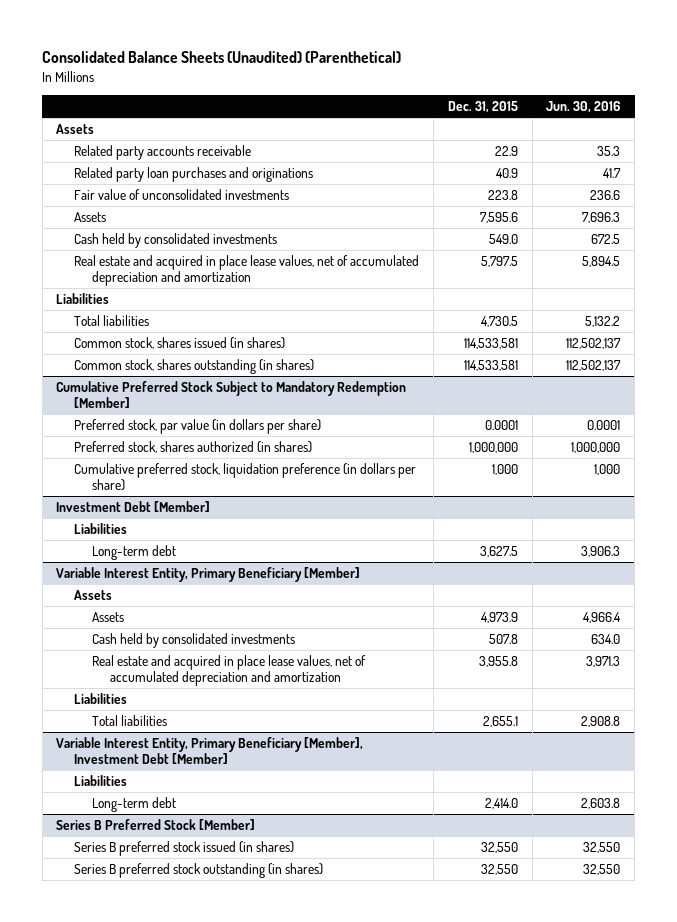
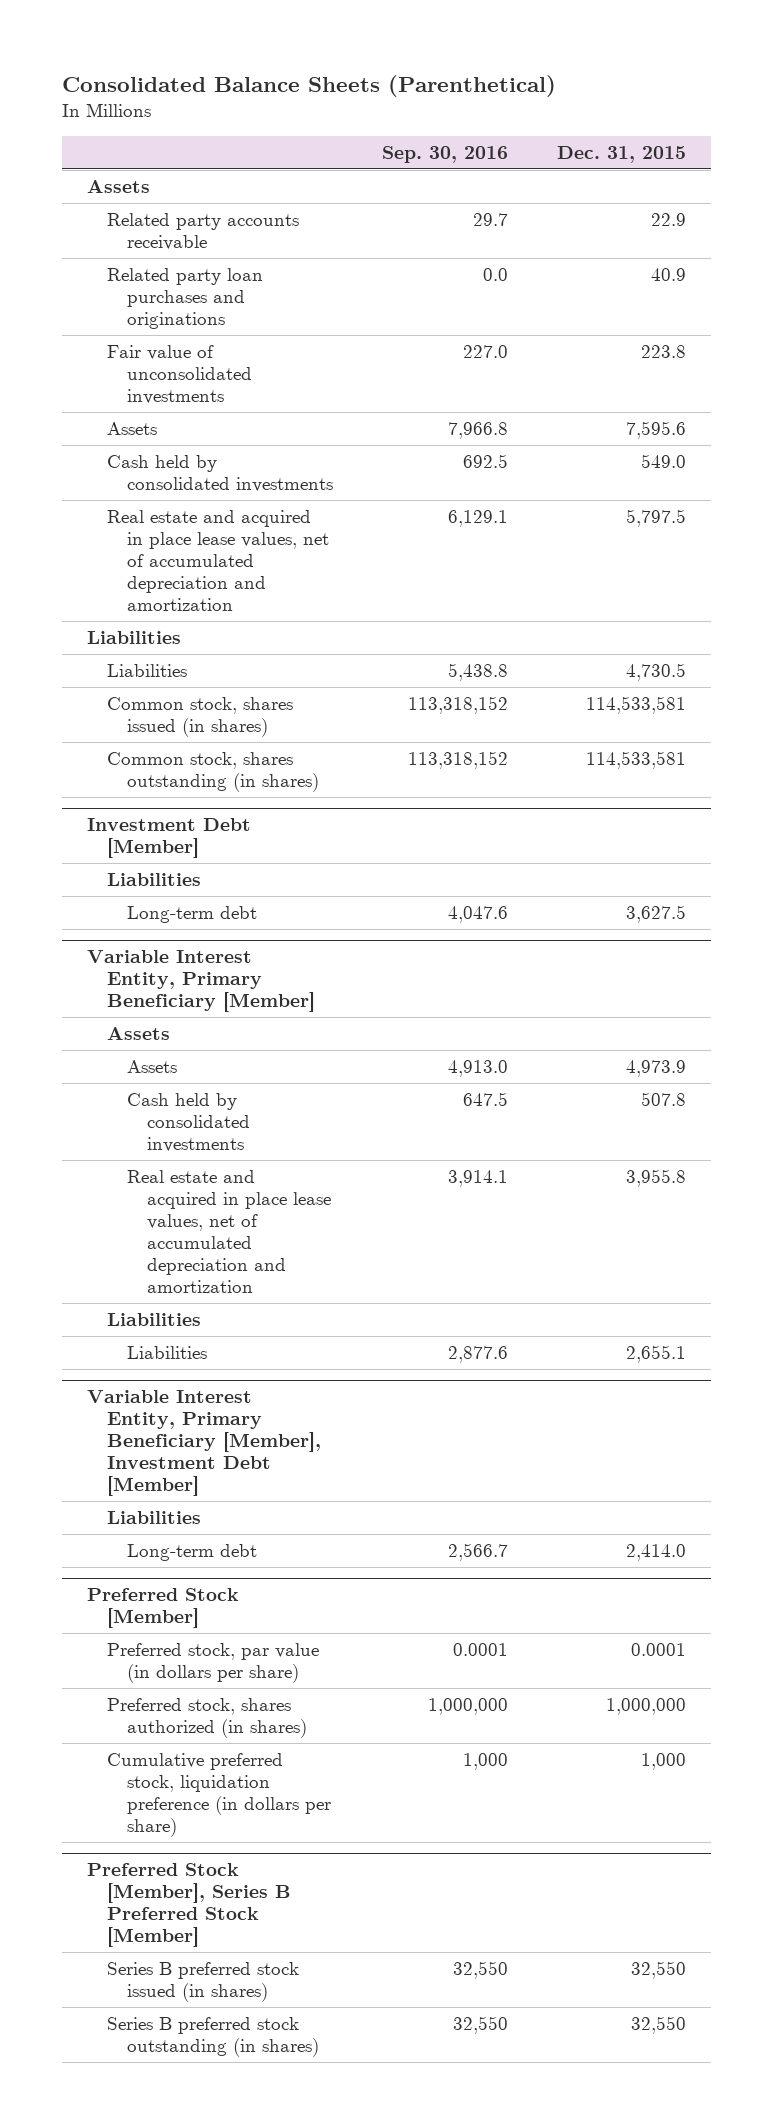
[42,51,402,64] Consolidated Balance Sheets (Unaudited) (Parenthetical) -> [62,74,557,97] Consolidated Balance Sheets (Parenthetical)
[546,101,621,114] Jun. 30, 2016 -> none
none -> [382,145,509,163] Sep. 30, 2016
[74,314,150,326] Total liabilities -> [106,663,187,677] Liabilities
[56,380,407,408] Cumulative Preferred Stock Subject to Mandatory Redemption [Member] -> none
[74,418,322,434] Preferred stock, par value (in dollars per share) -> none
[74,440,313,453] Preferred stock, shares authorized (in shares) -> none
[74,462,417,491] Cumulative preferred stock, liquidation preference (in dollars per share) -> none
[92,714,168,726] Total liabilities -> [126,1345,207,1359] Liabilities
none -> [86,1587,239,1628] Preferred Stock [Member]
none -> [106,1642,319,1683] Preferred stock, par value (in dollars per share)
none -> [106,1697,307,1738] Preferred stock, shares authorized (in shares)
none -> [106,1752,331,1838] Cumulative preferred stock, liquidation preference (in dollars per share)
[56,818,256,830] Series B Preferred Stock [Member] -> [86,1862,291,1948] Preferred Stock [Member], Series B Preferred Stock [Member]

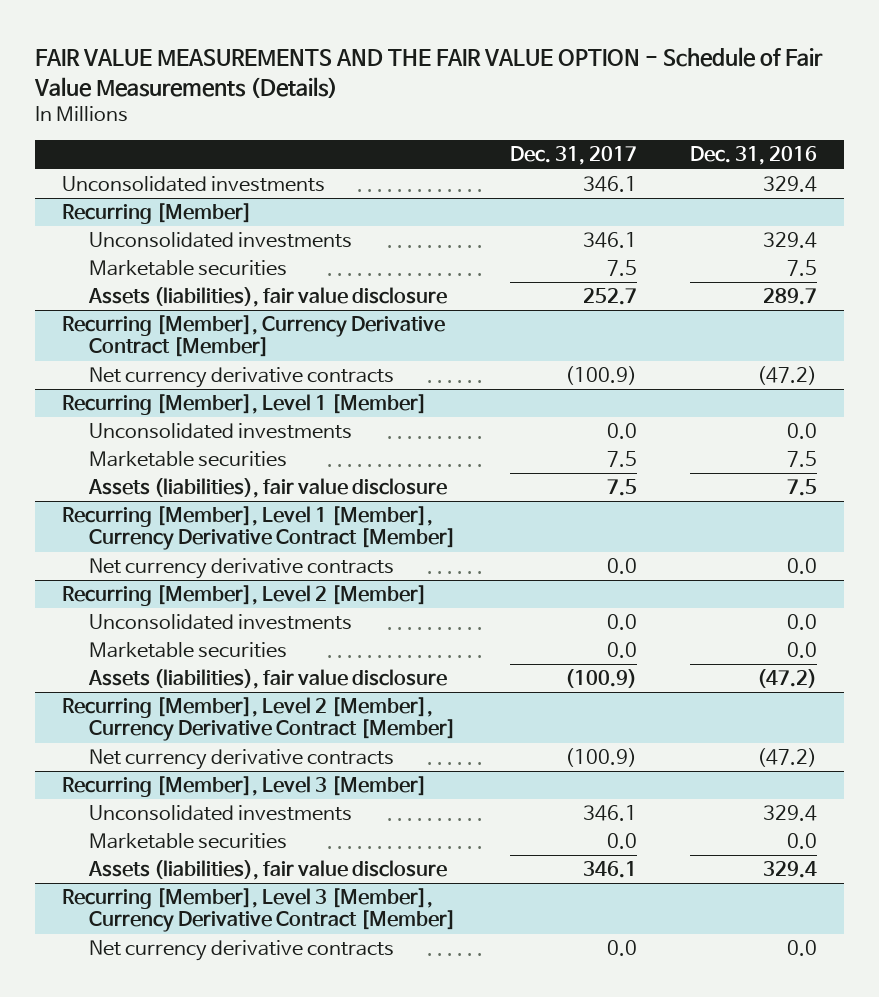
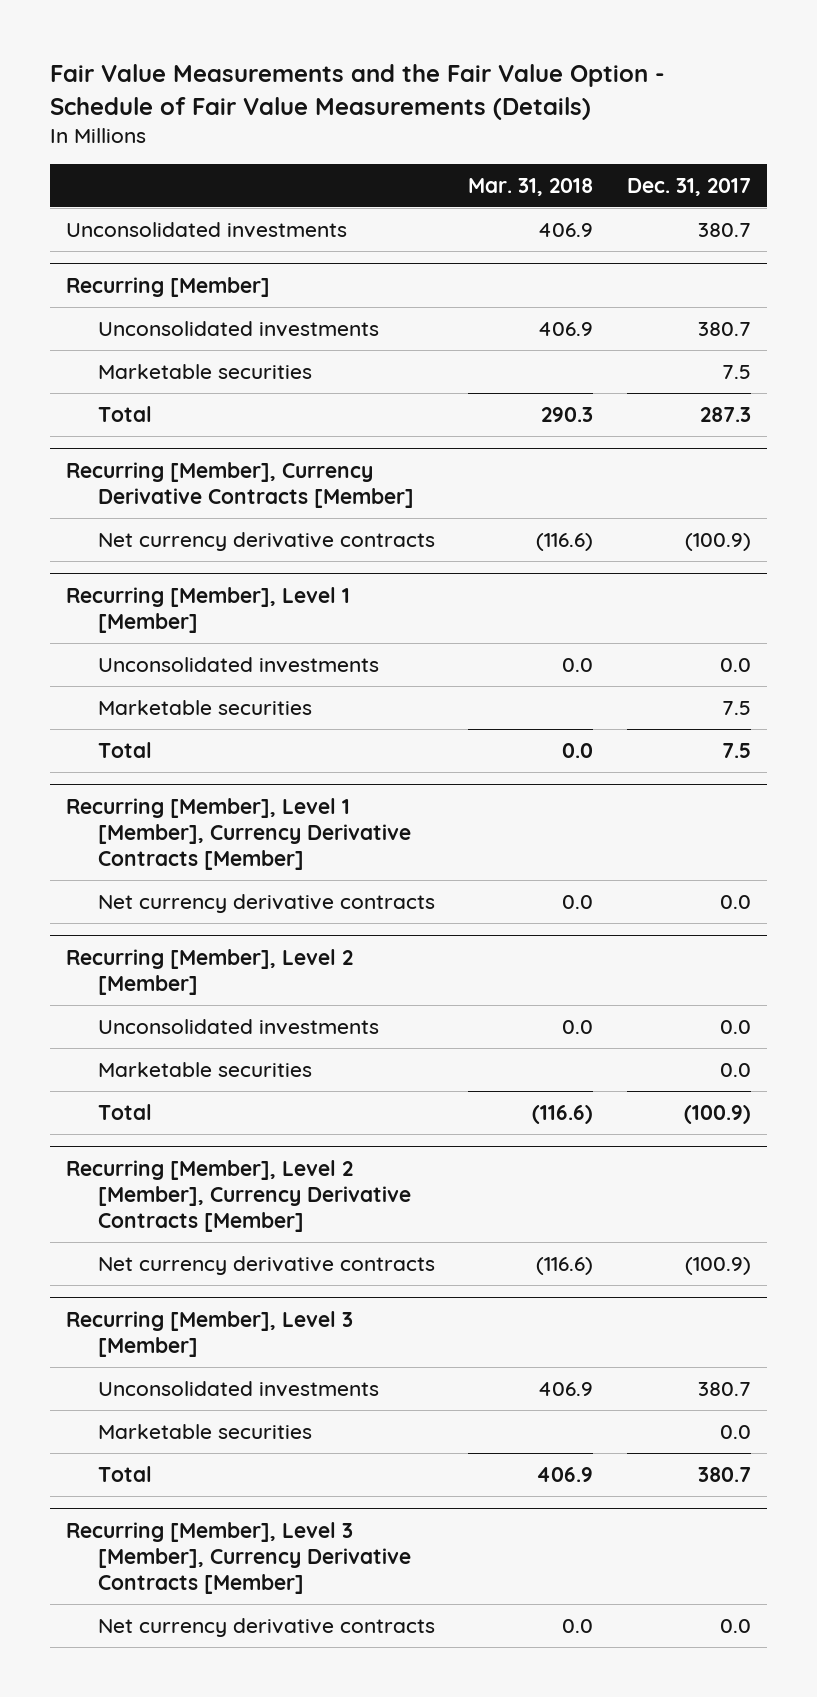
[34,47,824,99] FAIR VALUE MEASUREMENTS AND THE FAIR VALUE OPTION - Schedule of Fair Value Measurements (Details) -> [49,64,665,120] Fair Value Measurements and the Fair Value Option - Schedule of Fair Value Measurements (Details)
[690,146,818,166] Dec. 31, 2016 -> none
none -> [468,177,594,196] Mar. 31, 2018
[582,176,637,193] 346.1 -> [697,222,751,237] 380.7
[582,232,637,249] 346.1 -> [697,321,751,336] 380.7
[88,287,448,308] Assets (liabilities), fair value disclosure -> none
none -> [97,405,152,422] Total
[61,315,445,358] Recurring [Member], Currency Derivative Contract [Member] -> [66,461,414,508] Recurring [Member], Currency Derivative Contracts [Member]
[88,478,448,499] Assets (liabilities), fair value disclosure -> [97,741,152,758] Total
[61,506,457,551] Recurring [Member], Level 1 [Member], Currency Derivative Contract [Member] -> [66,797,411,870] Recurring [Member], Level 1 [Member], Currency Derivative Contracts [Member]
[88,669,448,690] Assets (liabilities), fair value disclosure -> [97,1103,152,1120] Total
[61,697,457,742] Recurring [Member], Level 2 [Member], Currency Derivative Contract [Member] -> [66,1159,411,1232] Recurring [Member], Level 2 [Member], Currency Derivative Contracts [Member]
[582,805,637,822] 346.1 -> [697,1381,751,1396] 380.7
[88,860,448,881] Assets (liabilities), fair value disclosure -> none
none -> [97,1465,152,1482] Total
[61,888,457,933] Recurring [Member], Level 3 [Member], Currency Derivative Contract [Member] -> [66,1521,411,1594] Recurring [Member], Level 3 [Member], Currency Derivative Contracts [Member]

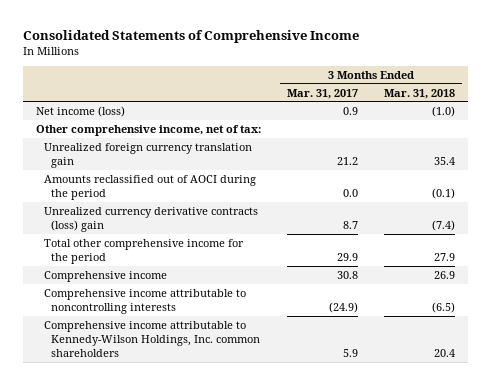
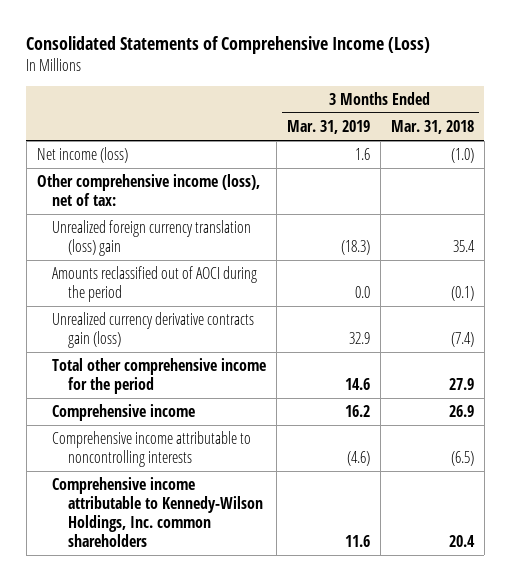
[22,29,359,43] Consolidated Statements of Comprehensive Income -> [26,36,431,55] Consolidated Statements of Comprehensive Income (Loss)
[286,88,358,99] Mar. 31, 2017 -> none
none -> [287,119,371,134] Mar. 31, 2019
[35,124,261,136] Other comprehensive income, net of tax: -> [36,173,260,206] Other comprehensive income (loss), net of tax:
[43,142,252,169] Unrealized foreign currency translation gain -> [52,219,252,256] Unrealized foreign currency translation (loss) gain
[43,206,258,233] Unrealized currency derivative contracts (loss) gain -> [52,311,255,348] Unrealized currency derivative contracts gain (loss)

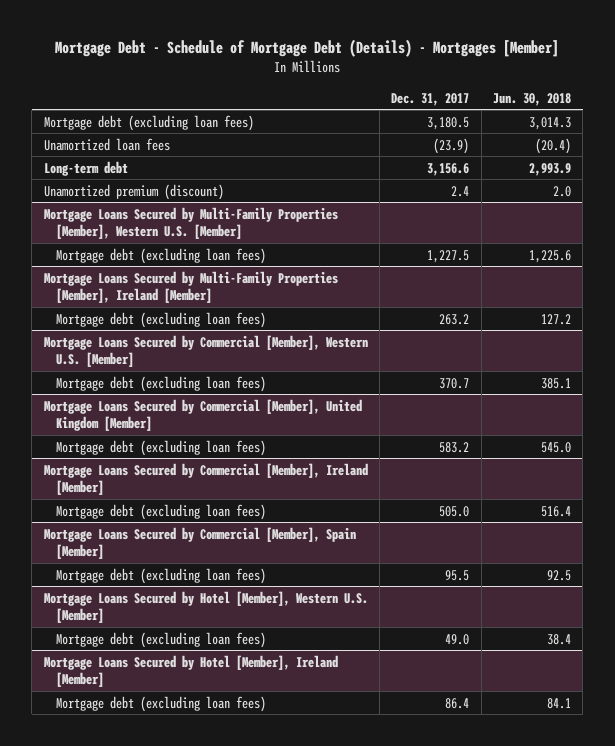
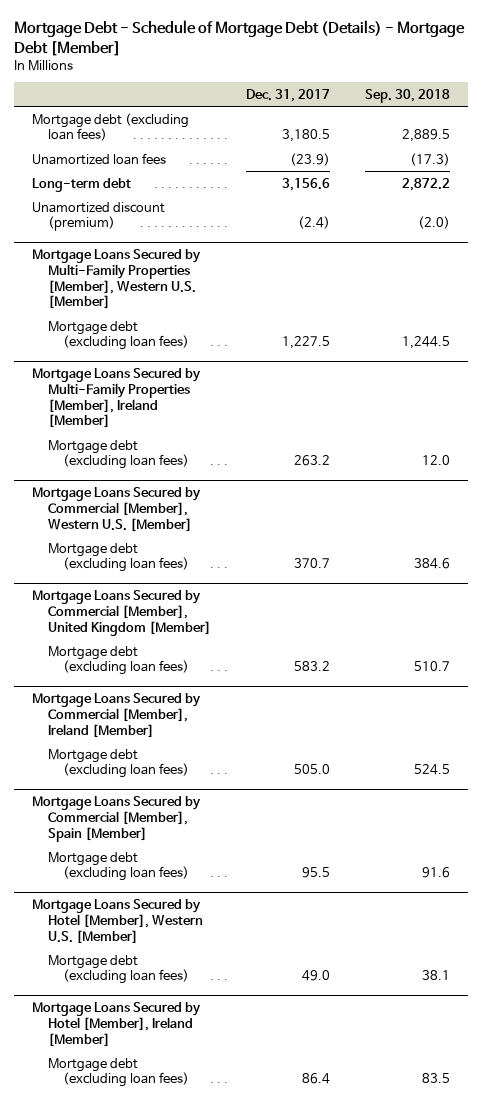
[55,39,560,58] Mortgage Debt - Schedule of Mortgage Debt (Details) - Mortgages [Member] -> [13,20,465,56] Mortgage Debt - Schedule of Mortgage Debt (Details) - Mortgage Debt [Member]
[492,92,571,106] Jun. 30, 2018 -> none
none -> [365,88,451,103] Sep. 30, 2018
[43,183,224,200] Unamortized premium (discount) -> [31,201,165,232] Unamortized discount (premium)
[451,185,470,197] 2.4 -> [298,216,331,230] (2.4)

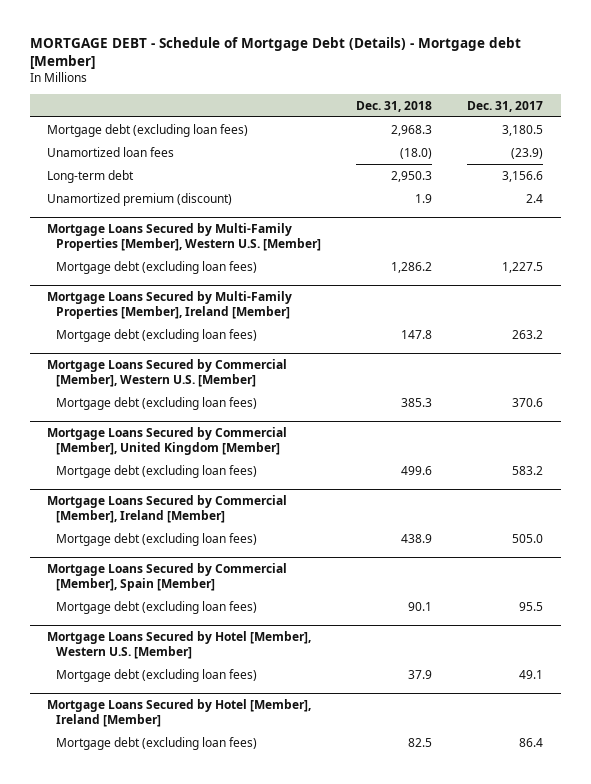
[13,20,465,56] Mortgage Debt - Schedule of Mortgage Debt (Details) - Mortgage Debt [Member] -> [29,36,521,70] MORTGAGE DEBT - Schedule of Mortgage Debt (Details) - Mortgage debt [Member]
[365,88,451,103] Sep. 30, 2018 -> none
none -> [356,100,433,112] Dec. 31, 2018
[31,201,165,232] Unamortized discount (premium) -> [47,192,233,206] Unamortized premium (discount)
[298,216,331,230] (2.4) -> [526,193,544,203] 2.4
[294,558,331,569] 370.7 -> [512,397,544,407] 370.6
[302,970,331,982] 49.0 -> [519,669,544,679] 49.1

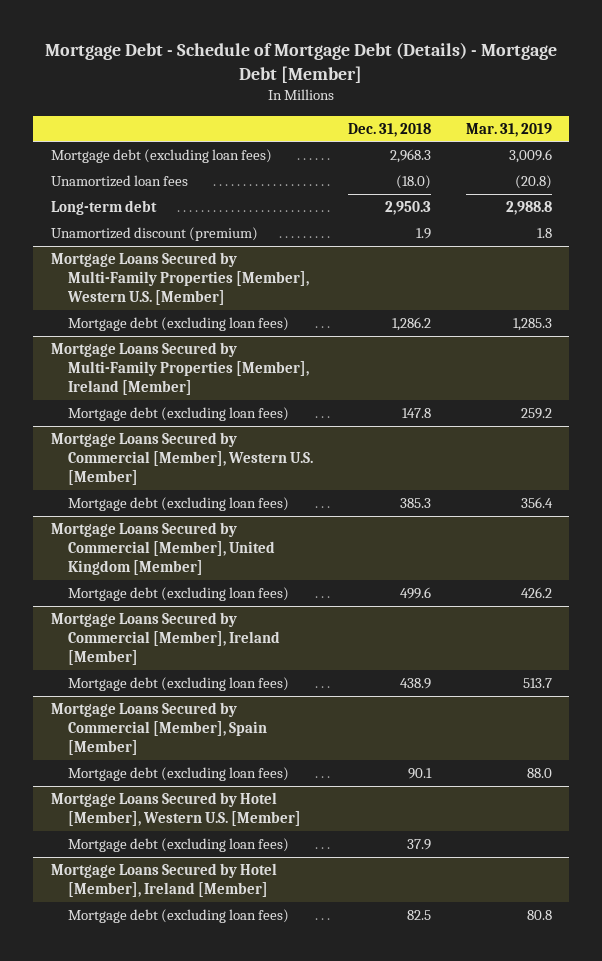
[29,36,521,70] MORTGAGE DEBT - Schedule of Mortgage Debt (Details) - Mortgage debt [Member] -> [45,42,558,83] Mortgage Debt - Schedule of Mortgage Debt (Details) - Mortgage Debt [Member]
[467,100,544,112] Dec. 31, 2017 -> none
none -> [465,122,552,137] Mar. 31, 2019
[47,192,233,206] Unamortized premium (discount) -> [50,226,258,241] Unamortized discount (premium)

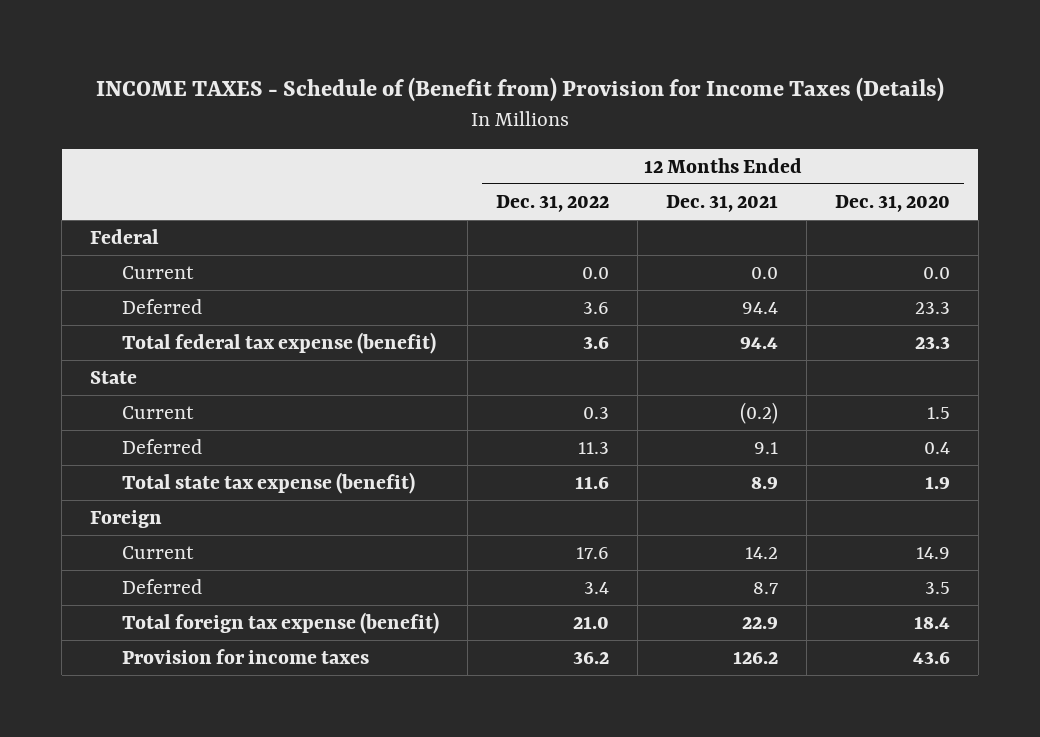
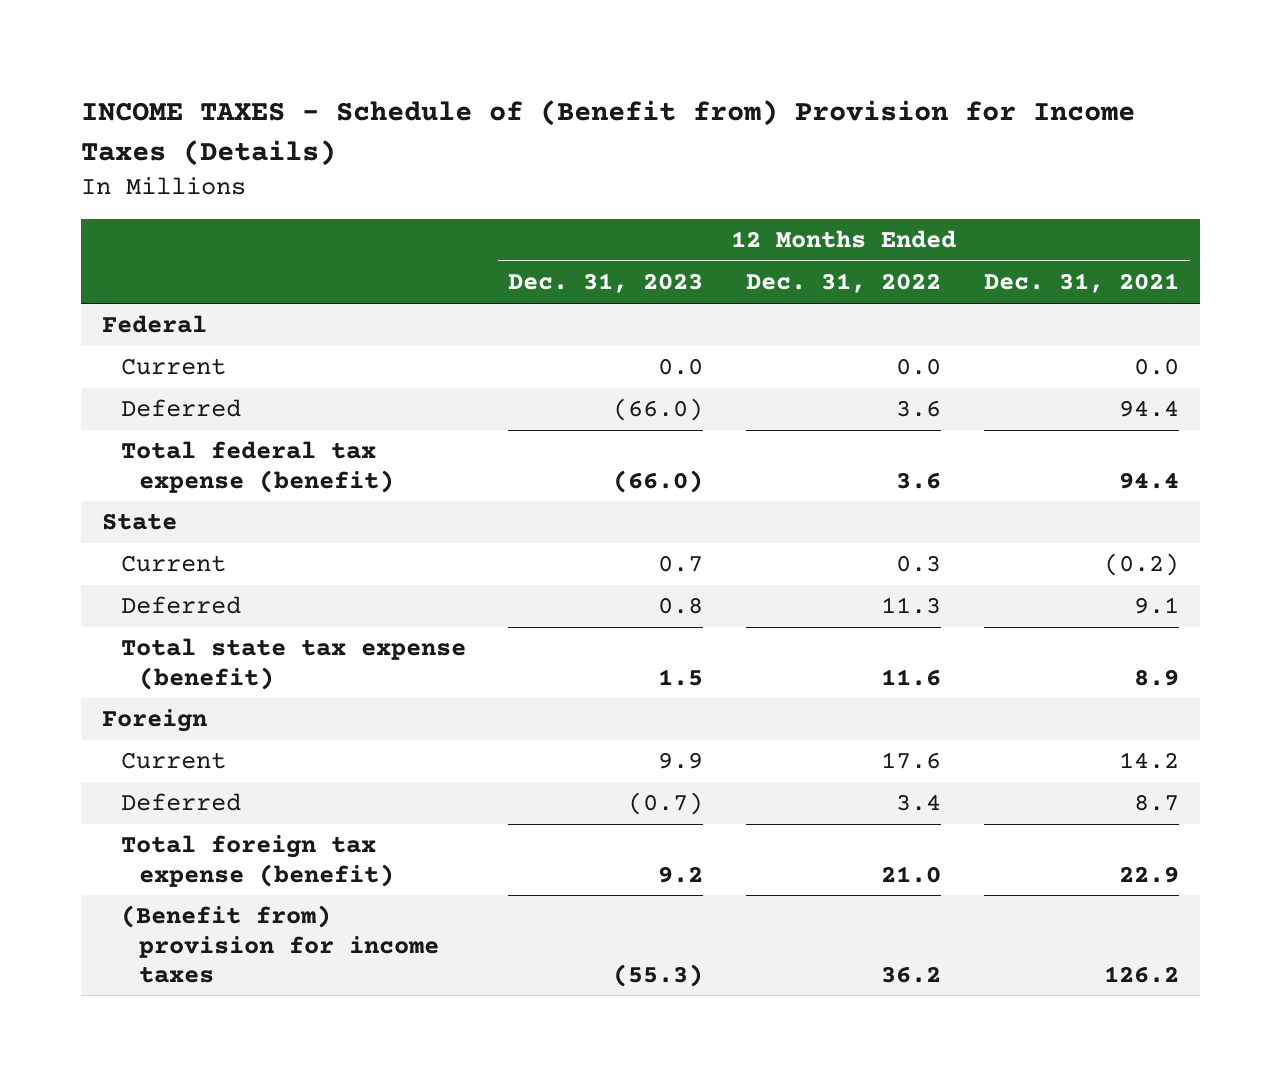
[834,194,950,212] Dec. 31, 2020 -> none
none -> [508,273,704,294] Dec. 31, 2023
[121,649,369,665] Provision for income taxes -> [120,905,439,983] (Benefit from) provision for income taxes

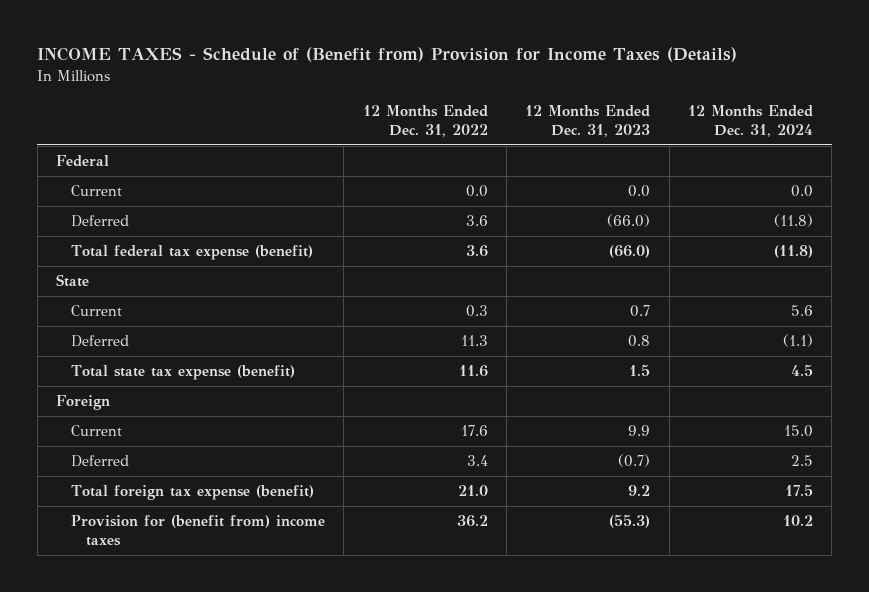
[983,273,1179,294] Dec. 31, 2021 -> none
none -> [688,104,814,138] 12 Months Ended Dec. 31, 2024
[120,905,439,983] (Benefit from) provision for income taxes -> [71,515,326,547] Provision for (benefit from) income taxes

